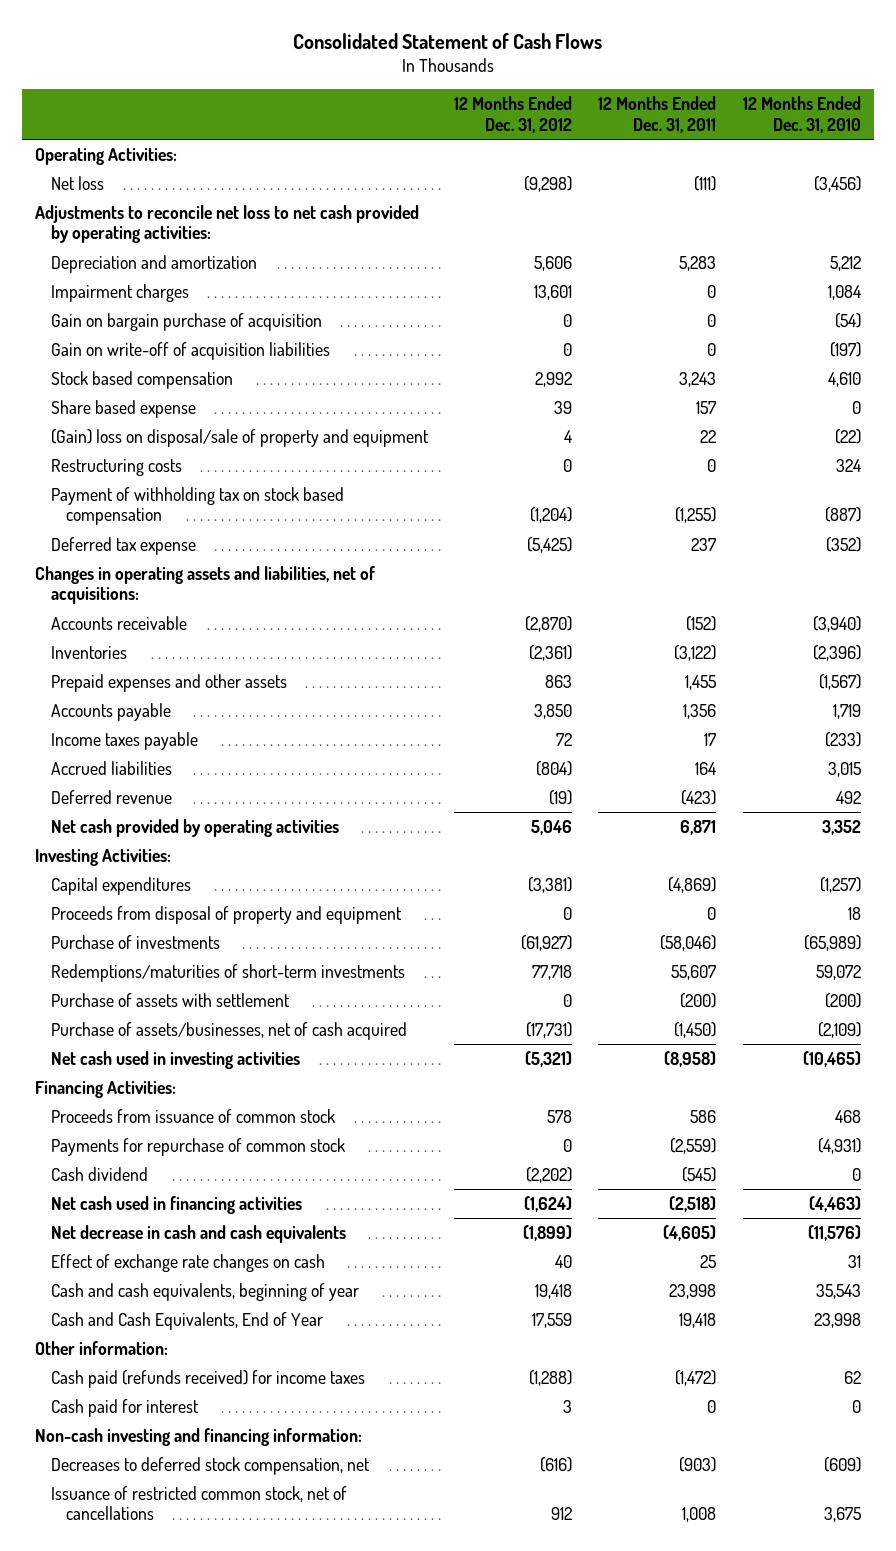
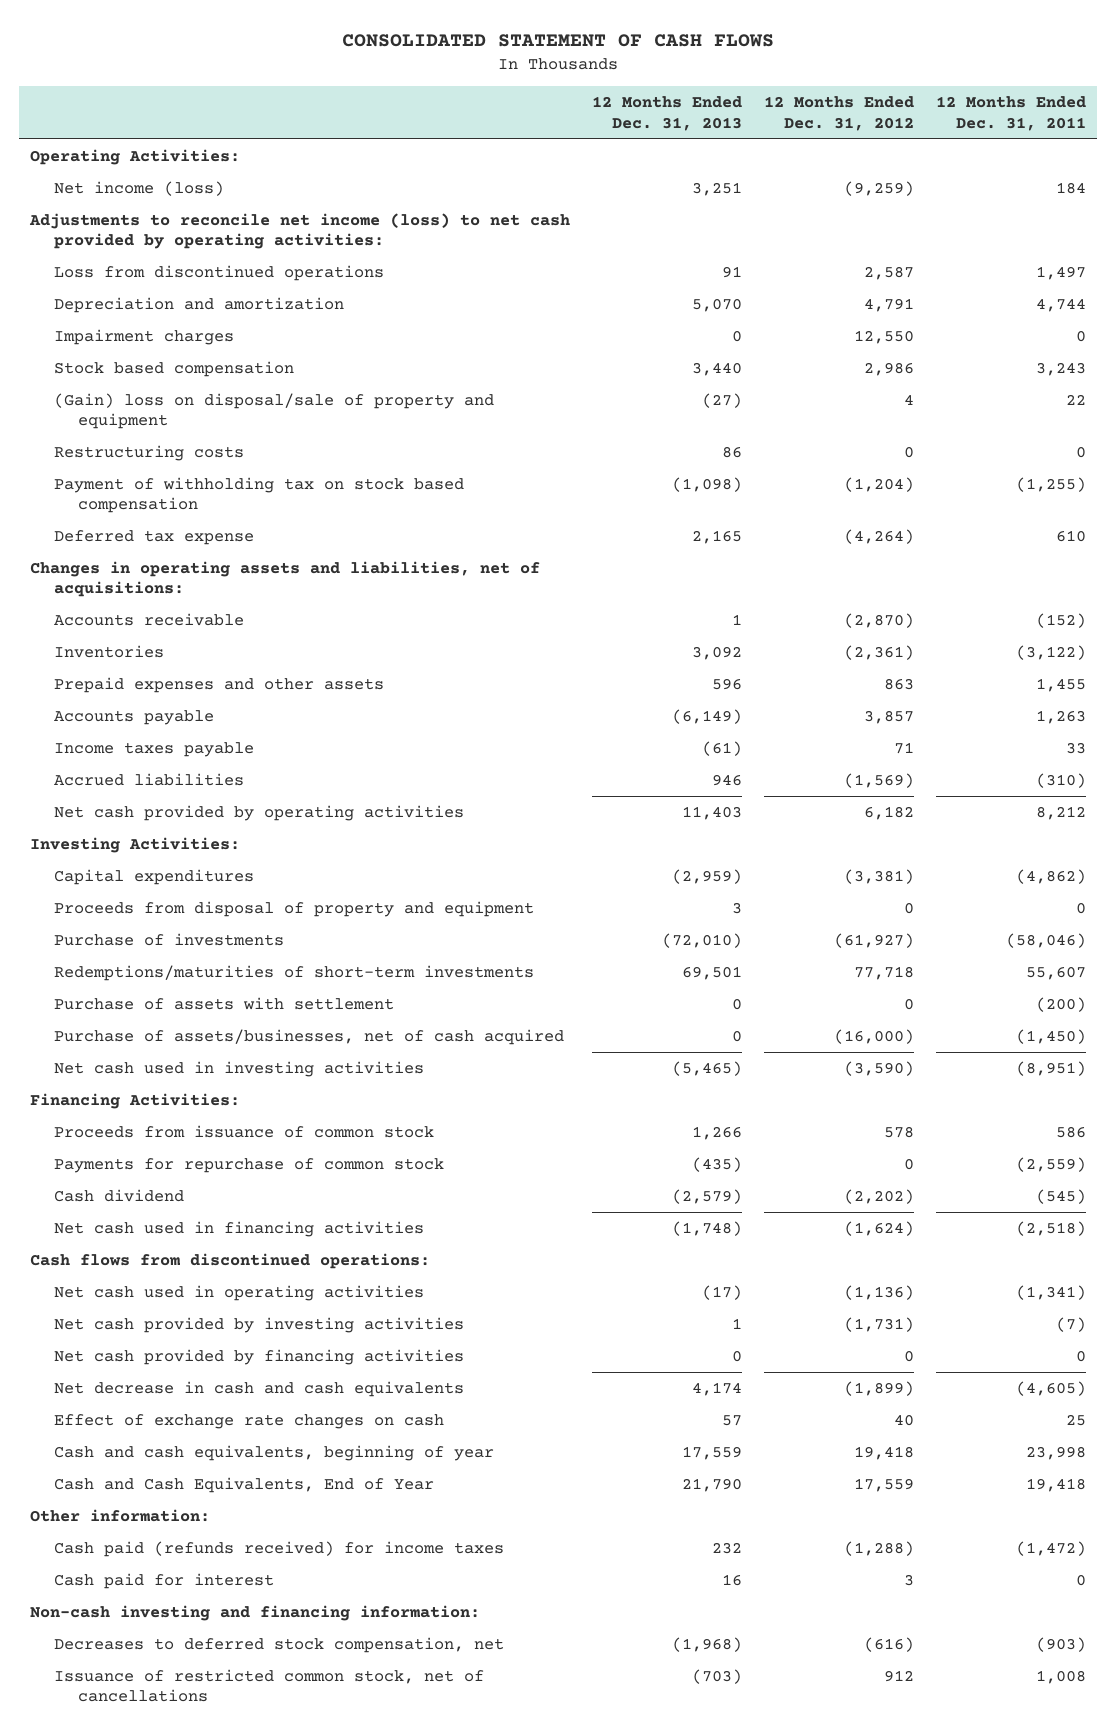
[292,32,602,49] Consolidated Statement of Cash Flows -> [342,34,775,48] CONSOLIDATED STATEMENT OF CASH FLOWS
[742,96,861,133] 12 Months Ended Dec. 31, 2010 -> none
none -> [592,96,743,131] 12 Months Ended Dec. 31, 2013
[50,312,322,331] Gain on bargain purchase of acquisition -> none
[50,341,330,360] Gain on write-off of acquisition liabilities -> none
[50,399,196,418] Share based expense -> none
[50,175,104,190] Net loss -> [54,181,225,197] Net income (loss)
[524,175,573,192] (9,298) -> [843,181,914,197] (9,259)
[694,175,717,191] (111) -> [1055,182,1086,195] 184
[34,204,419,244] Adjustments to reconcile net loss to net cash provided by operating activities: -> [29,213,571,250] Adjustments to reconcile net income (loss) to net cash provided by operating activities:
none -> [54,265,385,282] Loss from discontinued operations
[534,255,573,271] 5,606 -> [863,298,914,313] 4,791
[679,255,717,271] 5,283 -> [1035,298,1086,313] 4,744
[534,284,573,300] 13,601 -> [853,330,914,345] 12,550
[535,371,573,387] 2,992 -> [863,362,914,377] 2,986
[527,536,573,553] (5,425) -> [843,529,914,545] (4,264)
[691,537,717,551] 237 -> [1055,530,1086,543] 610
[50,789,172,804] Deferred revenue -> none
[534,703,573,719] 3,850 -> [863,710,914,725] 3,857
[683,703,717,719] 1,356 -> [1035,710,1086,725] 1,263
[556,732,573,746] 72 -> [893,742,914,755] 71
[704,732,717,746] 17 -> [1065,742,1086,755] 33
[536,760,573,776] (804) -> [843,773,914,789] (1,569)
[695,761,717,775] 164 -> [1035,773,1086,789] (310)
[531,819,573,835] 5,046 -> [863,806,914,821] 6,182
[680,819,717,835] 6,871 -> [1035,806,1086,821] 8,212
[668,876,717,893] (4,869) -> [1015,869,1086,885] (4,862)
[526,1021,573,1038] (17,731) -> [833,1029,914,1045] (16,000)
[525,1050,573,1067] (5,321) -> [843,1061,914,1077] (3,590)
[664,1050,717,1067] (8,958) -> [1015,1061,1086,1077] (8,951)
none -> [30,1253,431,1270] Cash flows from discontinued operations:
none -> [54,1285,425,1302] Net cash used in operating activities
none -> [54,1317,465,1334] Net cash provided by investing activities
none -> [54,1349,465,1366] Net cash provided by financing activities

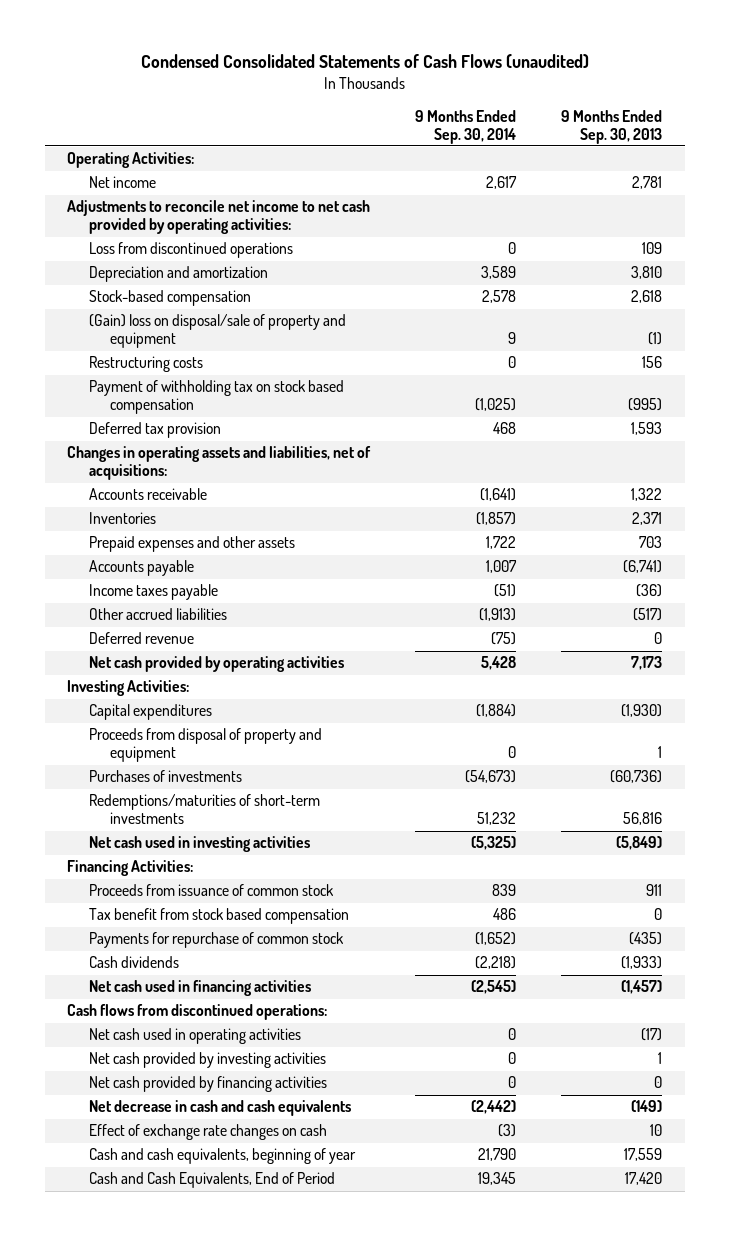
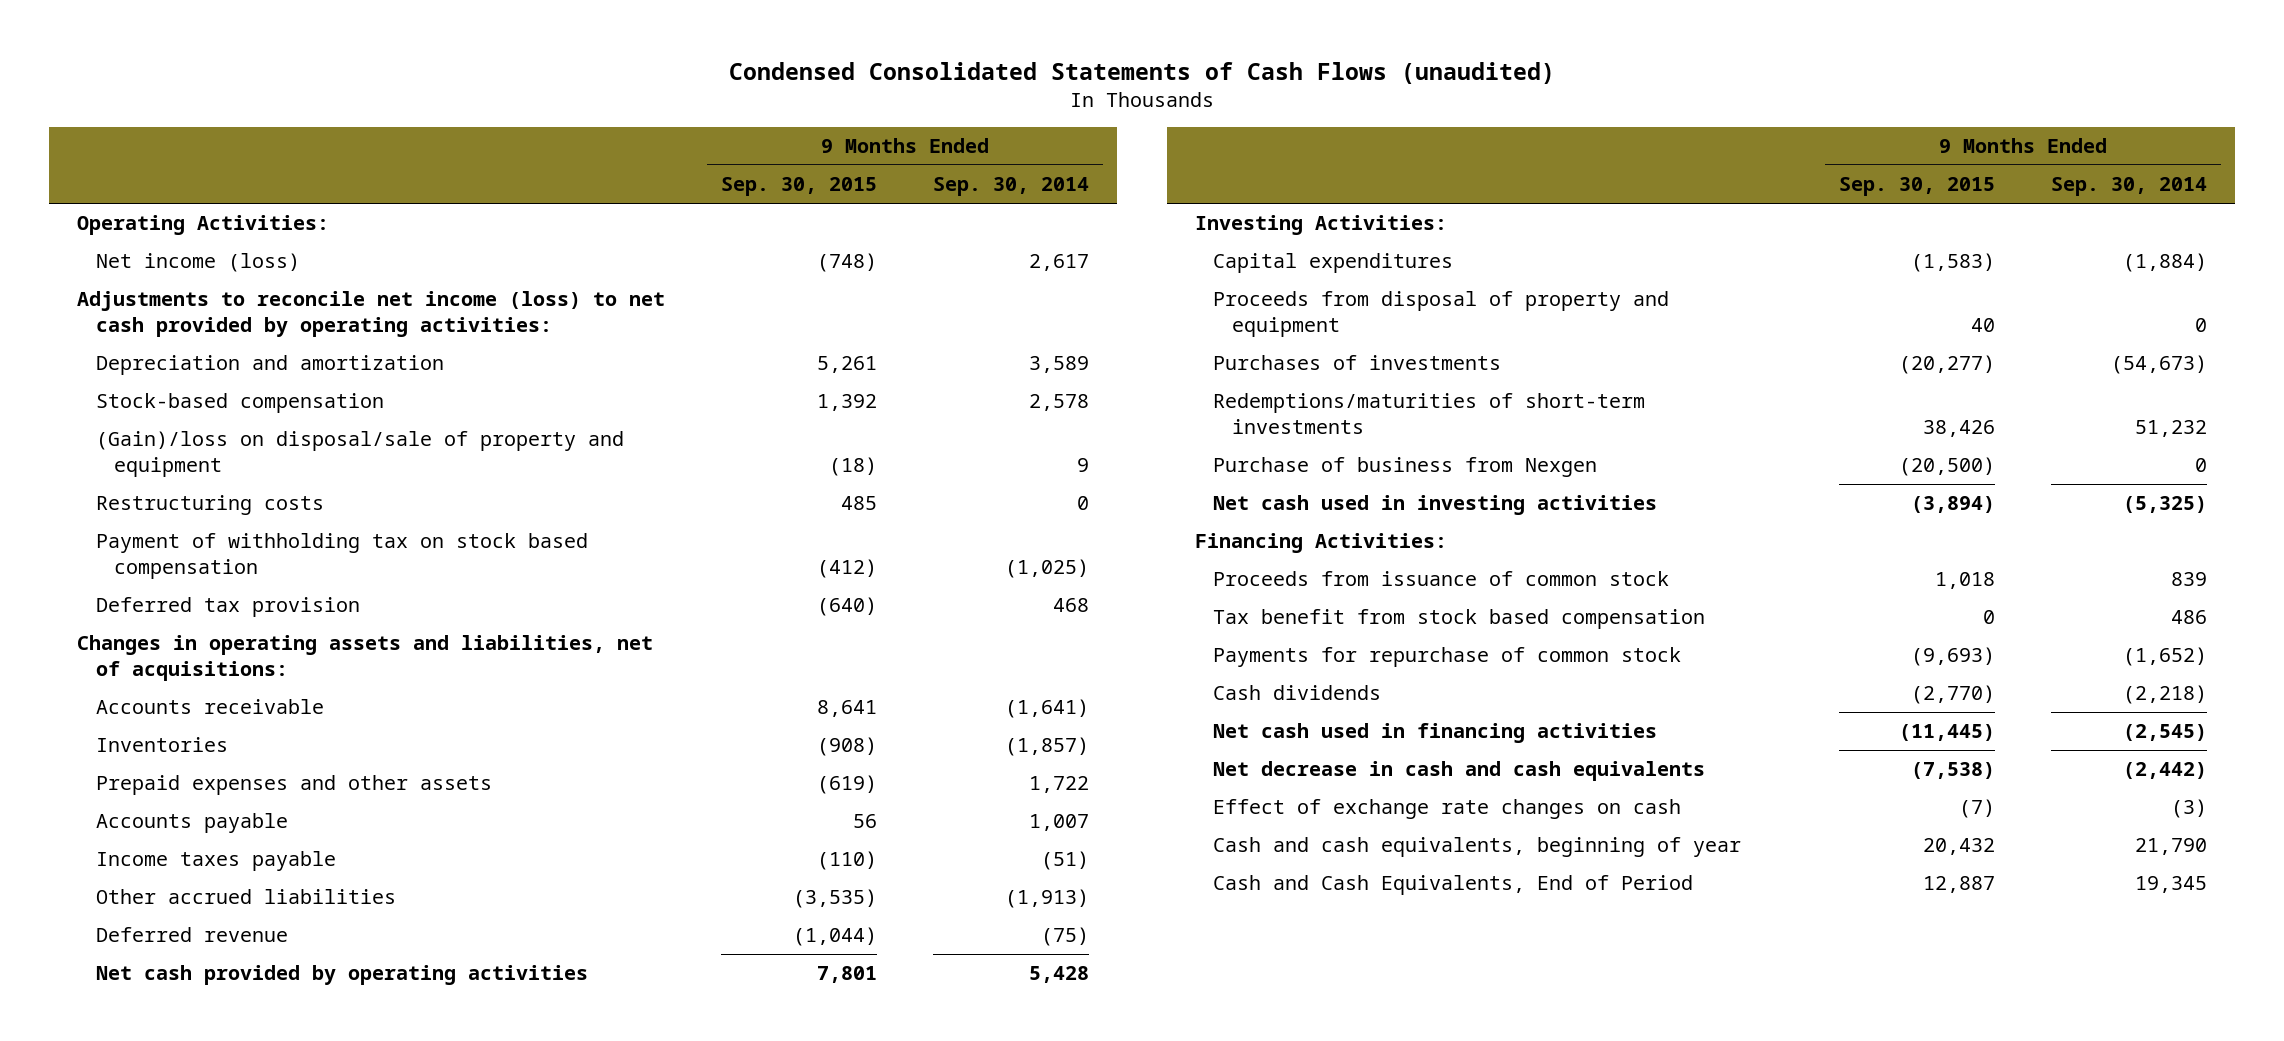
[561,109,663,144] 9 Months Ended Sep. 30, 2013 -> none
none -> [720,177,877,197] Sep. 30, 2015
[88,242,293,259] Loss from discontinued operations -> none
[88,176,156,189] Net income -> [95,253,300,273] Net income (loss)
[67,200,371,235] Adjustments to reconcile net income to net cash provided by operating activities: -> [77,291,666,337] Adjustments to reconcile net income (loss) to net cash provided by operating activities:
[88,314,346,349] (Gain) loss on disposal/sale of property and equipment -> [95,431,624,477] (Gain)/loss on disposal/sale of property and equipment
none -> [1213,457,1598,478] Purchase of business from Nexgen
[67,1004,328,1021] Cash flows from discontinued operations: -> none
[88,1028,301,1045] Net cash used in operating activities -> none
[88,1052,326,1069] Net cash provided by investing activities -> none
[88,1076,327,1093] Net cash provided by financing activities -> none

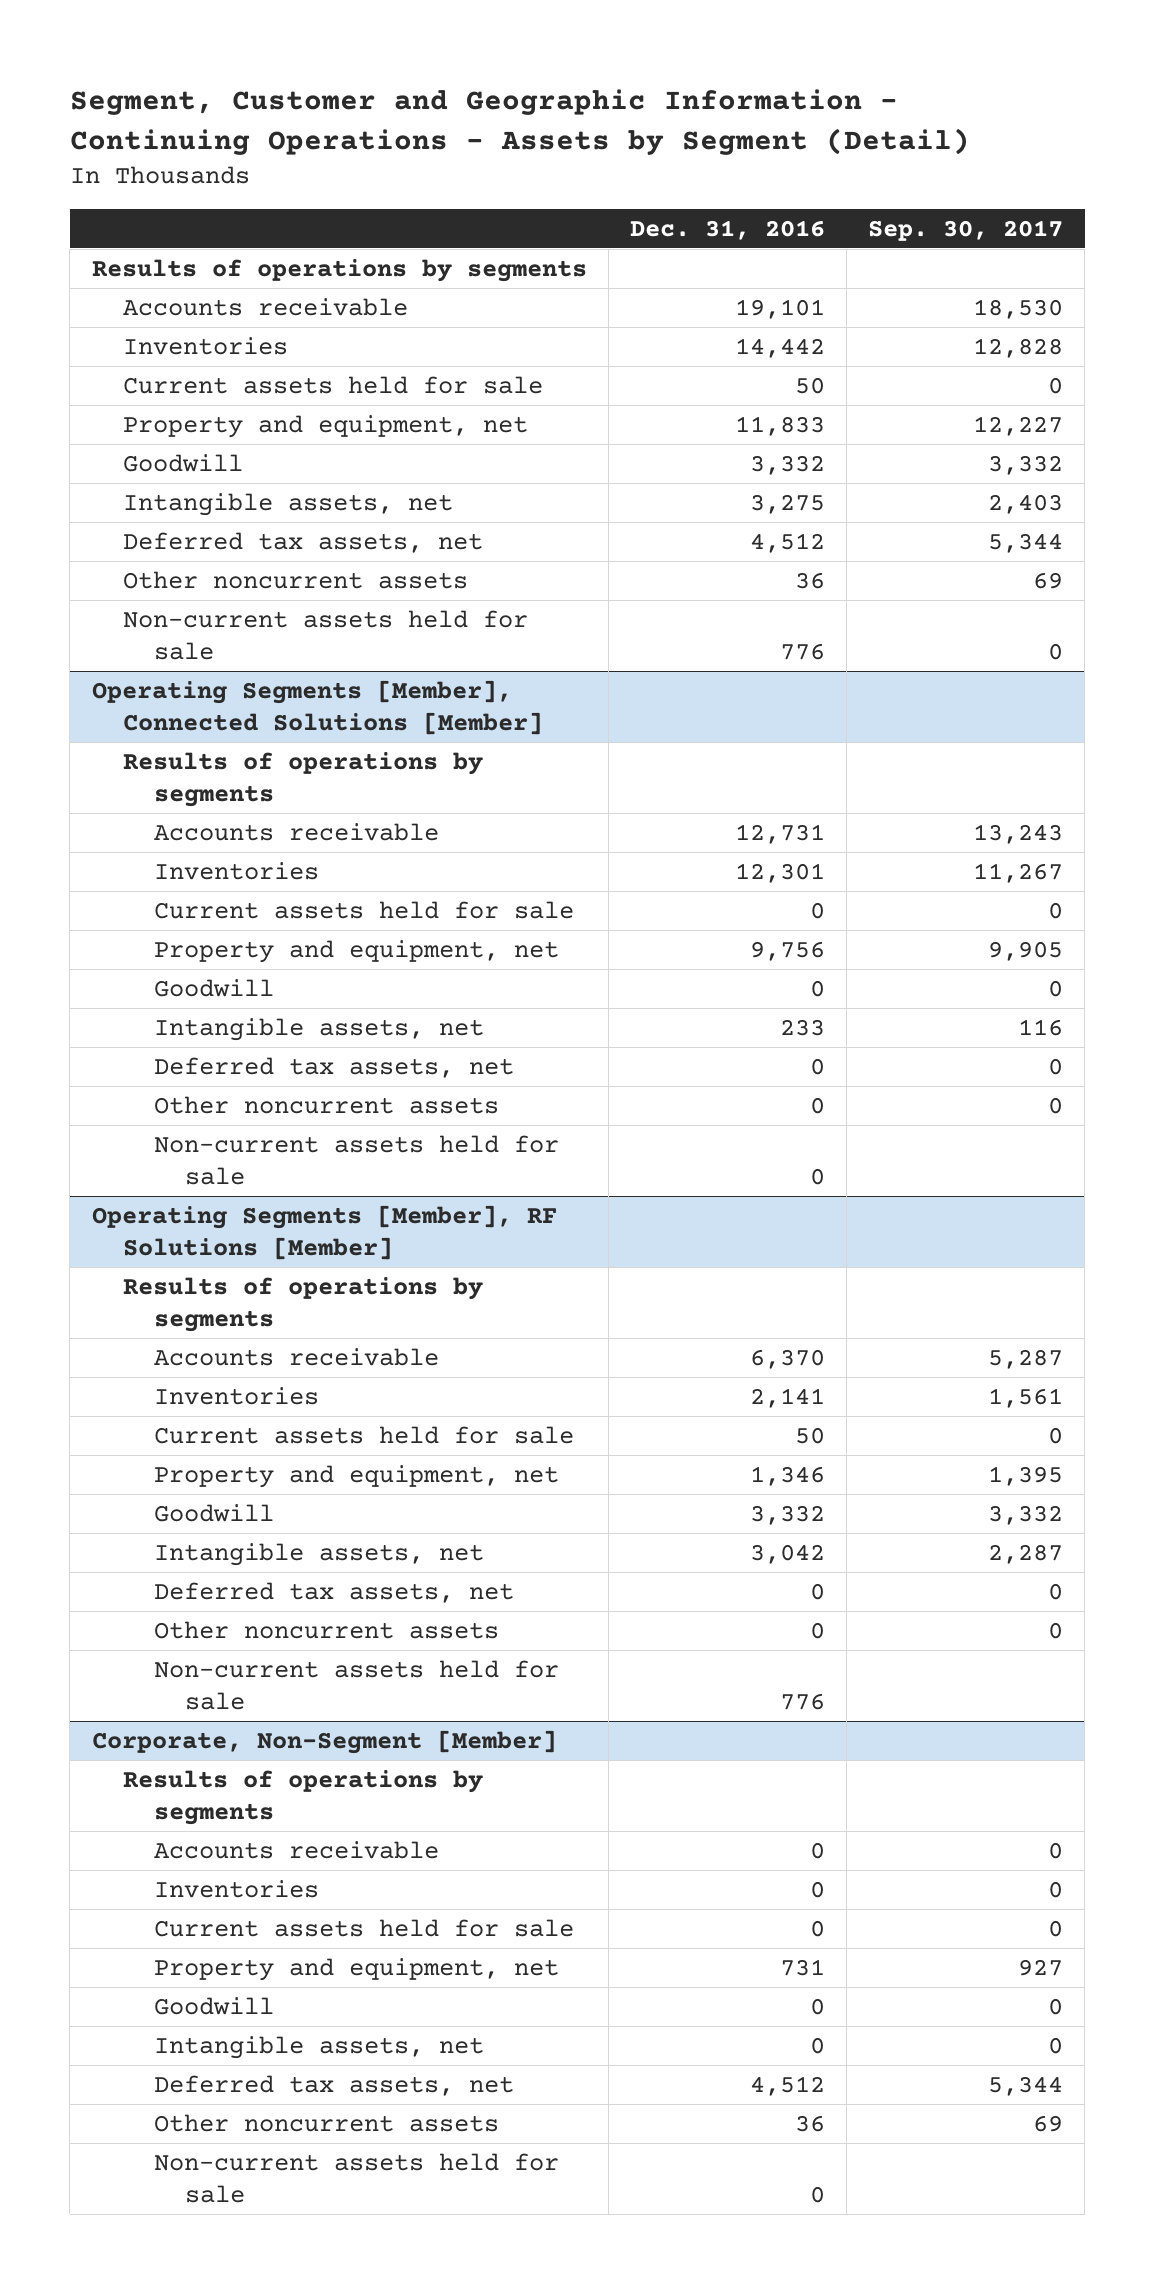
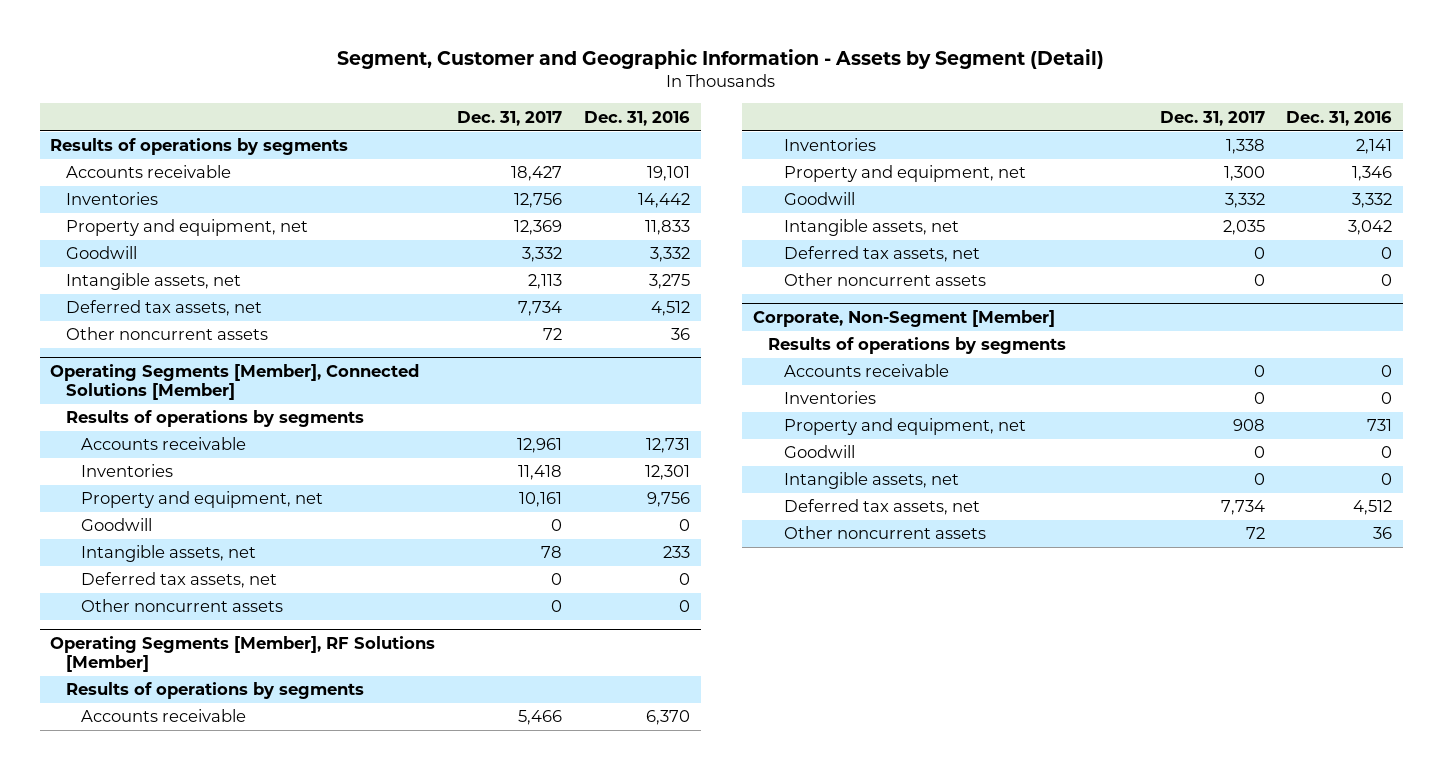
[69,89,970,155] Segment, Customer and Geographic Information - Continuing Operations - Assets by Segment (Detail) -> [337,48,1105,69] Segment, Customer and Geographic Information - Assets by Segment (Detail)
[868,219,1064,241] Sep. 30, 2017 -> none
none -> [457,110,563,126] Dec. 31, 2017
[122,375,543,394] Current assets held for sale -> none
[122,609,528,660] Non-current assets held for sale -> none
[154,900,575,919] Current assets held for sale -> none
[154,1134,560,1185] Non-current assets held for sale -> none
[154,1425,575,1444] Current assets held for sale -> none
[154,1659,560,1710] Non-current assets held for sale -> none
[154,1918,575,1937] Current assets held for sale -> none
[154,2152,560,2203] Non-current assets held for sale -> none

